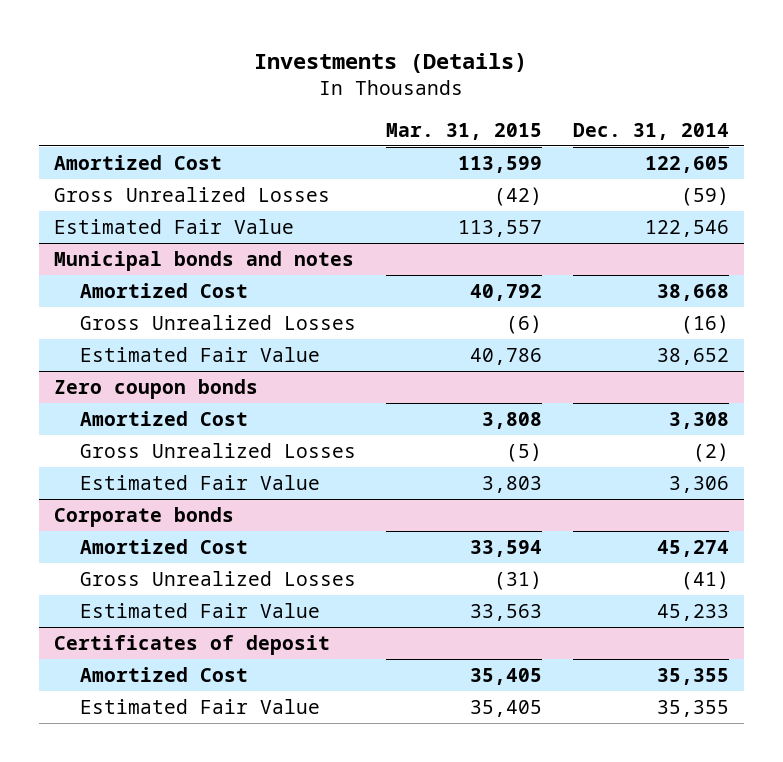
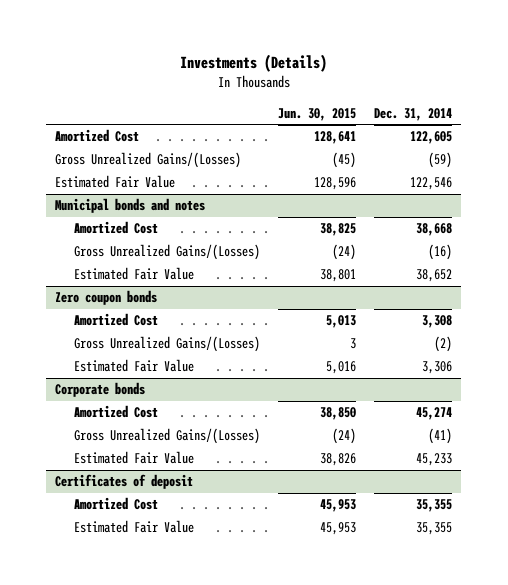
[386,122,543,140] Mar. 31, 2015 -> none
none -> [278,107,357,121] Jun. 30, 2015
[53,186,330,202] Gross Unrealized Losses -> [55,152,242,169] Gross Unrealized Gains/(Losses)
[79,314,356,330] Gross Unrealized Losses -> [74,244,261,261] Gross Unrealized Gains/(Losses)
[79,442,356,458] Gross Unrealized Losses -> [74,336,261,353] Gross Unrealized Gains/(Losses)
[79,570,356,586] Gross Unrealized Losses -> [74,428,261,445] Gross Unrealized Gains/(Losses)

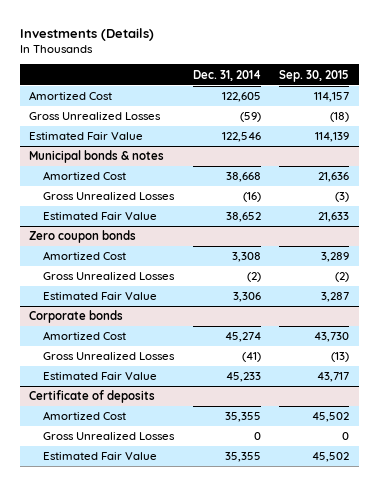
[278,107,357,121] Jun. 30, 2015 -> none
none -> [279,69,350,82] Sep. 30, 2015
[55,152,242,169] Gross Unrealized Gains/(Losses) -> [29,112,162,121] Gross Unrealized Losses
[55,198,206,214] Municipal bonds and notes -> [29,150,165,164] Municipal bonds & notes
[74,244,261,261] Gross Unrealized Gains/(Losses) -> [43,192,176,201] Gross Unrealized Losses
[74,336,261,353] Gross Unrealized Gains/(Losses) -> [43,272,176,281] Gross Unrealized Losses
[74,428,261,445] Gross Unrealized Gains/(Losses) -> [43,352,176,361] Gross Unrealized Losses
[55,474,194,490] Certificates of deposit -> [29,390,156,404] Certificate of deposits
none -> [43,432,176,441] Gross Unrealized Losses

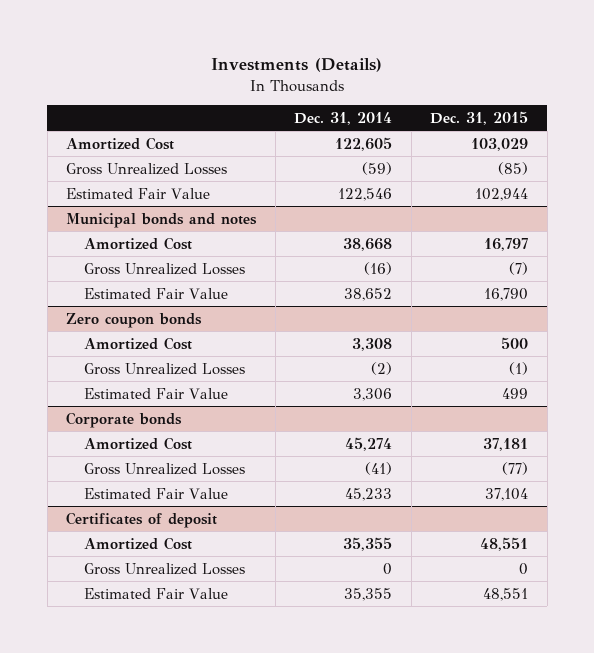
[279,69,350,82] Sep. 30, 2015 -> none
none -> [430,111,529,126] Dec. 31, 2015
[29,150,165,164] Municipal bonds & notes -> [66,212,258,228] Municipal bonds and notes
[29,390,156,404] Certificate of deposits -> [66,511,218,528] Certificates of deposit

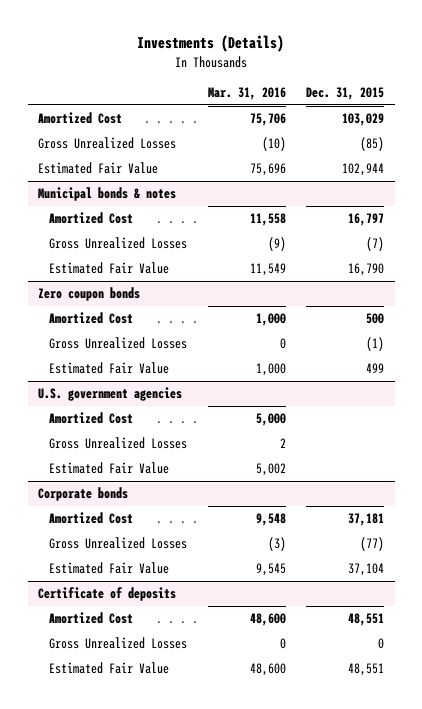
[294,112,393,126] Dec. 31, 2014 -> none
none -> [207,87,286,101] Mar. 31, 2016
[66,212,258,228] Municipal bonds and notes -> [37,187,176,202] Municipal bonds & notes
none -> [37,387,182,402] U.S. government agencies
none -> [49,412,134,425] Amortized Cost
none -> [49,437,188,450] Gross Unrealized Losses
none -> [49,462,170,475] Estimated Fair Value
[66,511,218,528] Certificates of deposit -> [37,587,176,602] Certificate of deposits

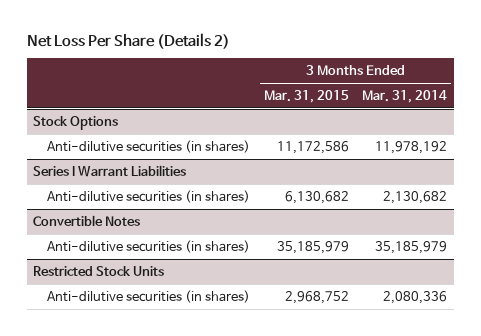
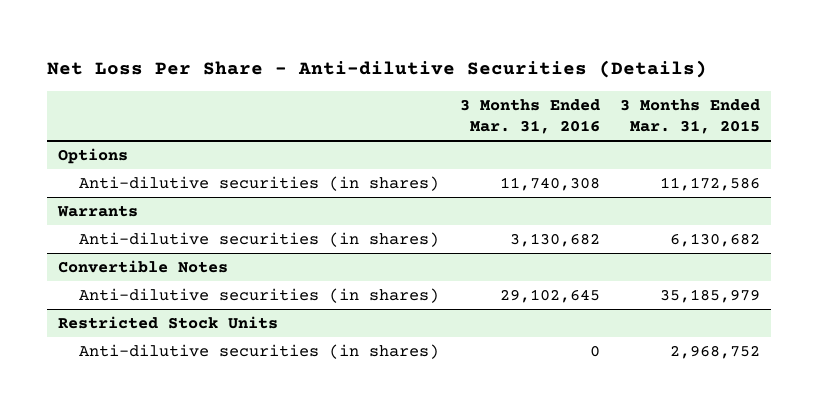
[26,32,230,49] Net Loss Per Share (Details 2) -> [47,59,708,78] Net Loss Per Share - Anti-dilutive Securities (Details)
[362,89,448,103] Mar. 31, 2014 -> none
none -> [459,98,600,135] 3 Months Ended Mar. 31, 2016
[33,115,119,130] Stock Options -> [57,148,128,165] Options
[33,164,187,177] Series I Warrant Liabilities -> [56,205,138,218] Warrants

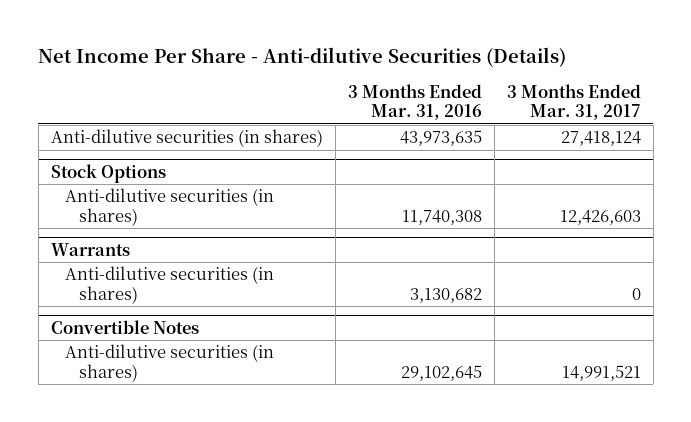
[47,59,708,78] Net Loss Per Share - Anti-dilutive Securities (Details) -> [38,47,567,68] Net Income Per Share - Anti-dilutive Securities (Details)
[620,98,761,135] 3 Months Ended Mar. 31, 2015 -> none
none -> [506,83,641,121] 3 Months Ended Mar. 31, 2017
none -> [50,129,323,148] Anti-dilutive securities (in shares)
[57,148,128,165] Options -> [50,163,166,183] Stock Options
[57,316,278,330] Restricted Stock Units -> none
[79,344,440,360] Anti-dilutive securities (in shares) -> none

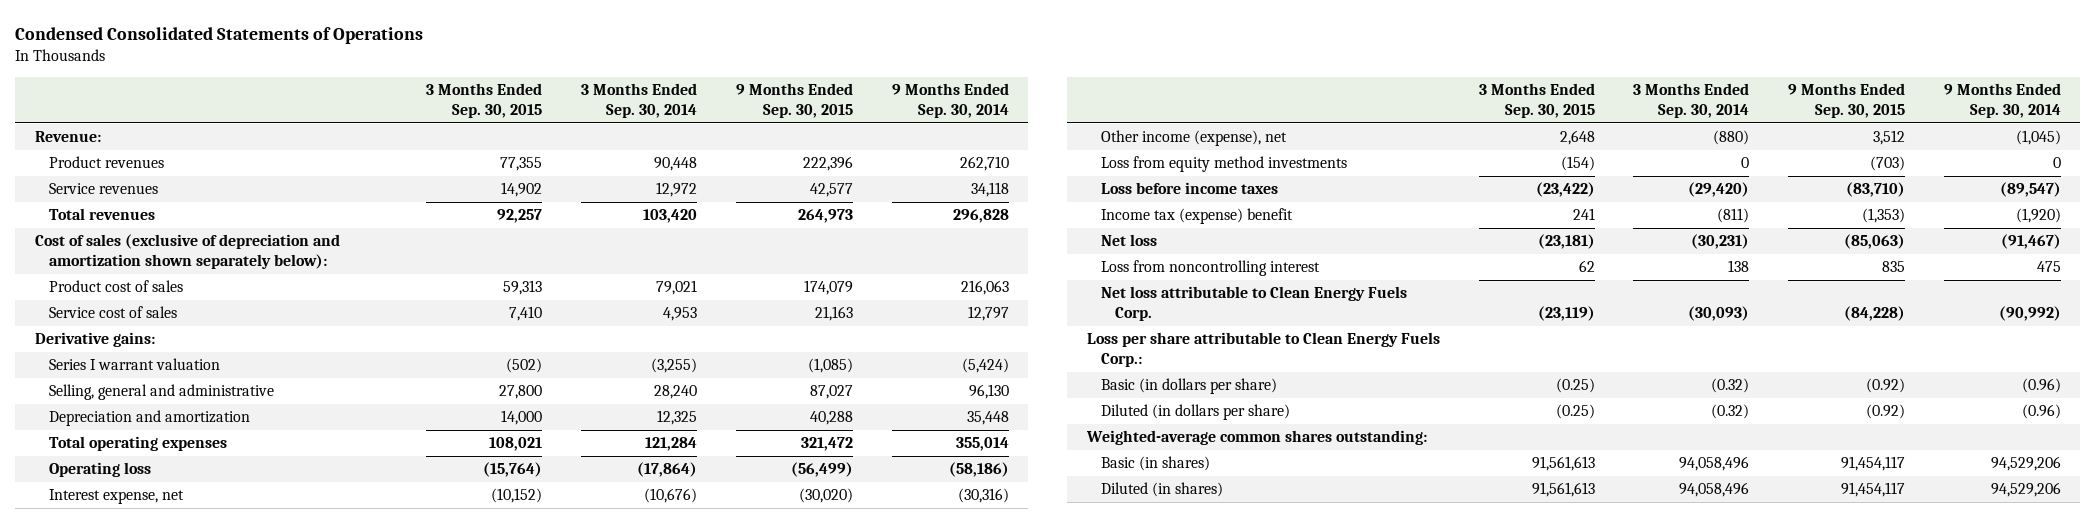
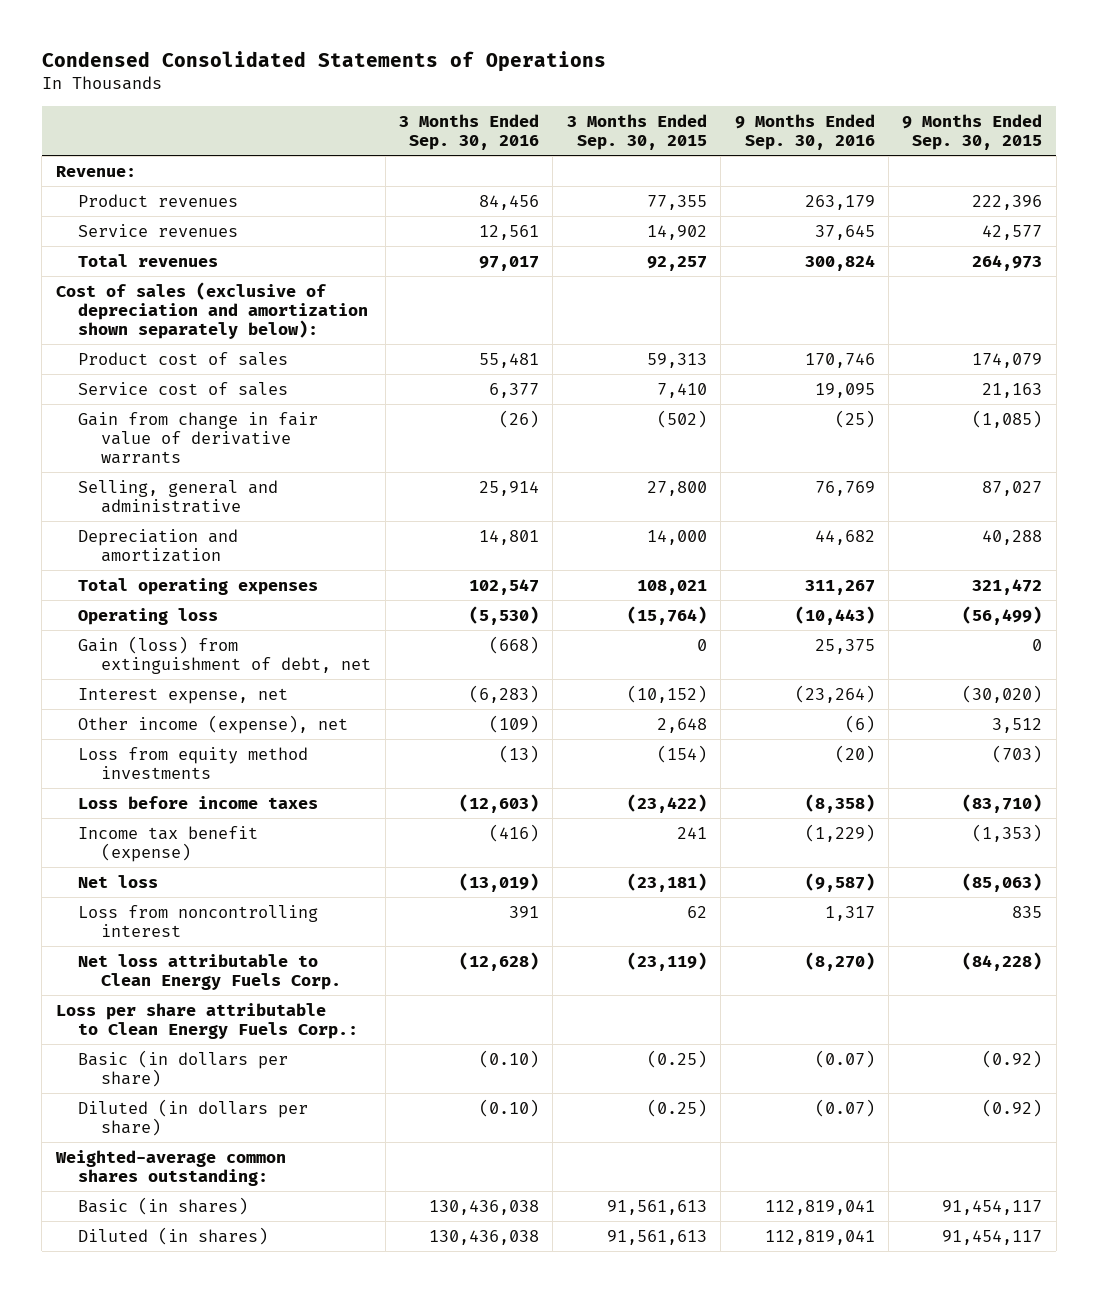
[581,82,698,118] 3 Months Ended Sep. 30, 2014 -> none
[891,82,1009,118] 9 Months Ended Sep. 30, 2014 -> none
none -> [399,113,540,150] 3 Months Ended Sep. 30, 2016
none -> [734,113,875,150] 9 Months Ended Sep. 30, 2016
[34,332,155,348] Derivative gains: -> none
[48,358,220,371] Series I warrant valuation -> [78,411,319,464] Gain from change in fair value of derivative warrants
none -> [78,635,372,674] Gain (loss) from extinguishment of debt, net
[1100,208,1293,225] Income tax (expense) benefit -> [78,825,259,862] Income tax benefit (expense)

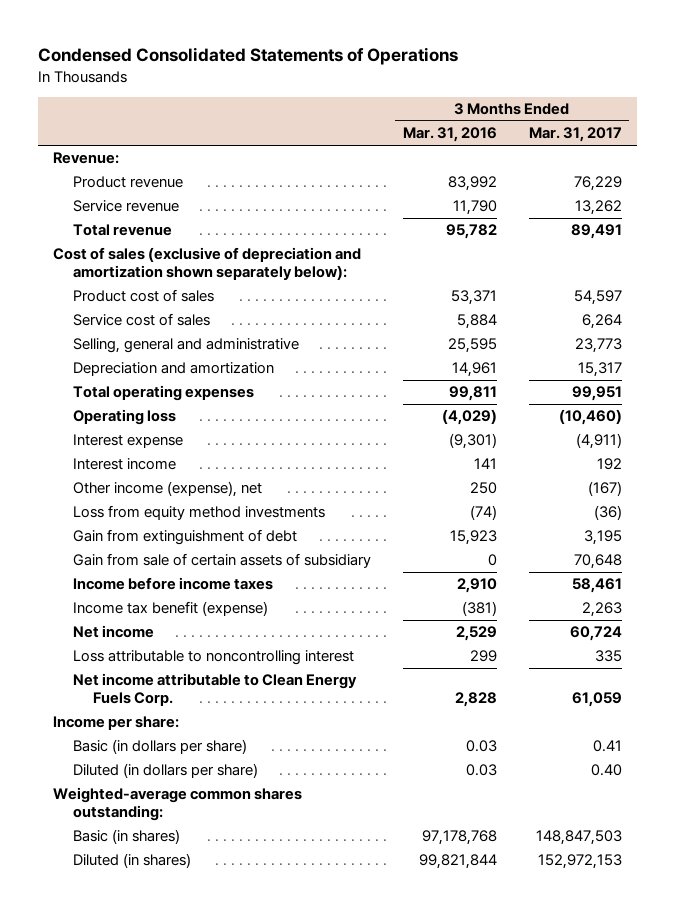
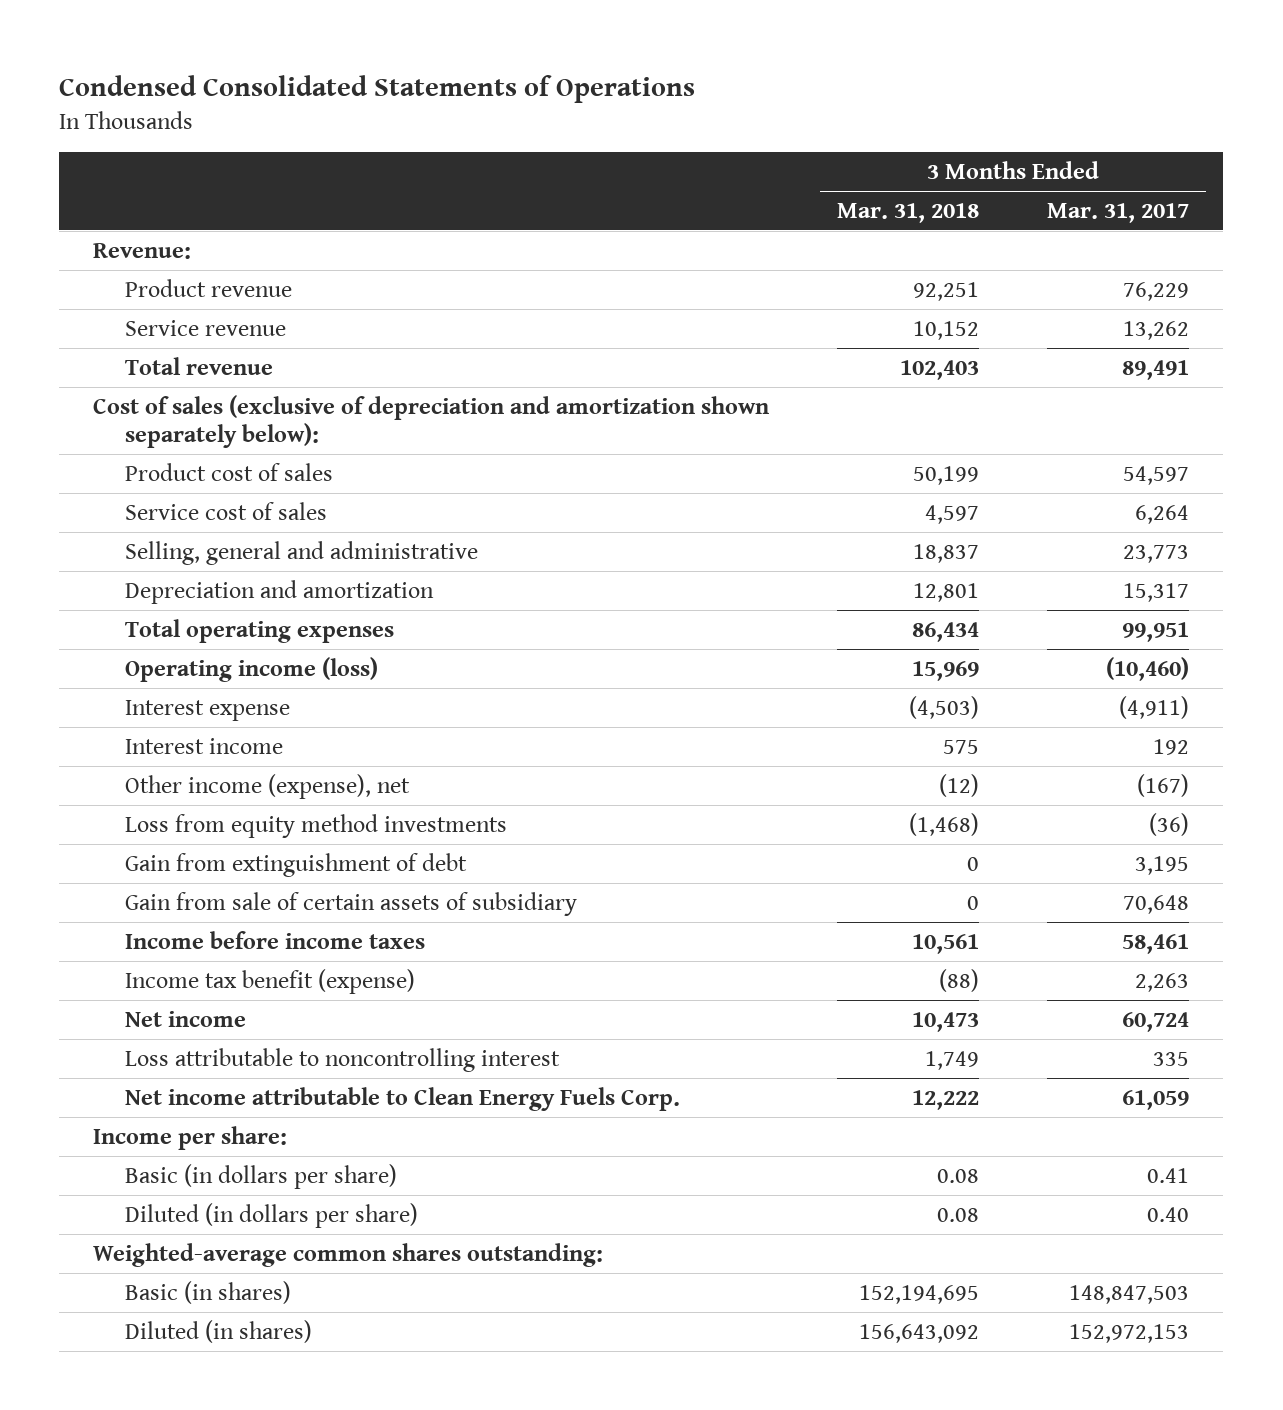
[402,127,497,143] Mar. 31, 2016 -> none
none -> [837,202,980,223] Mar. 31, 2018
[73,409,177,426] Operating loss -> [125,656,379,682] Operating income (loss)

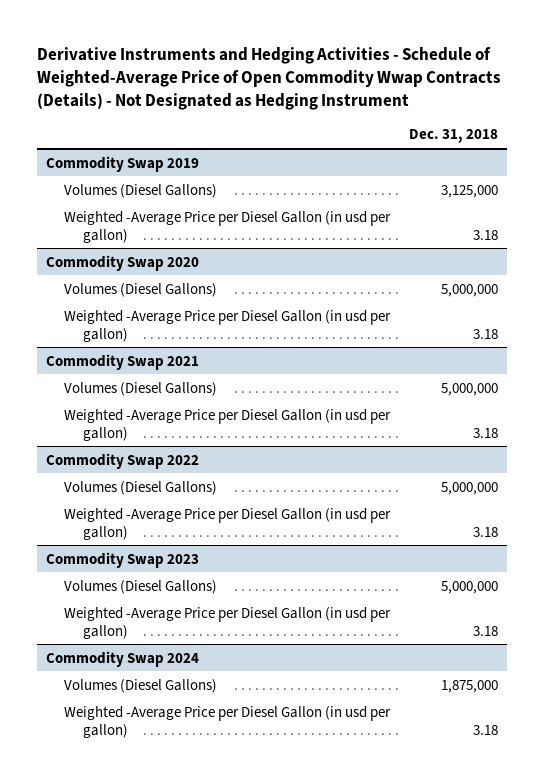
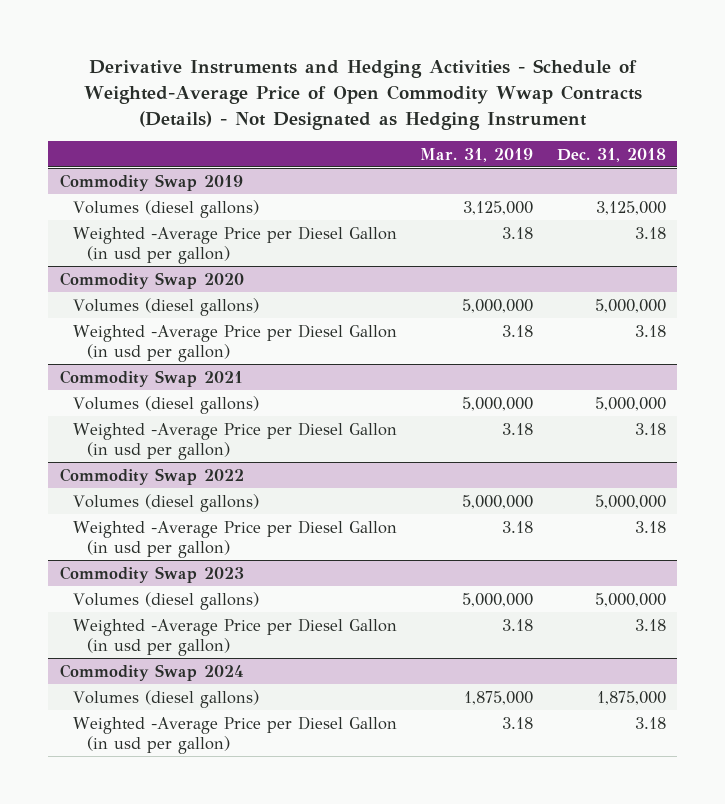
none -> [420,147,534,162] Mar. 31, 2019
[64,183,218,198] Volumes (Diesel Gallons) -> [73,199,260,218] Volumes (diesel gallons)
[64,282,218,297] Volumes (Diesel Gallons) -> [73,297,260,316] Volumes (diesel gallons)
[64,381,218,396] Volumes (Diesel Gallons) -> [73,395,260,414] Volumes (diesel gallons)
[64,480,218,495] Volumes (Diesel Gallons) -> [73,493,260,512] Volumes (diesel gallons)
[64,579,218,594] Volumes (Diesel Gallons) -> [73,591,260,610] Volumes (diesel gallons)
[64,678,218,693] Volumes (Diesel Gallons) -> [73,689,260,708] Volumes (diesel gallons)

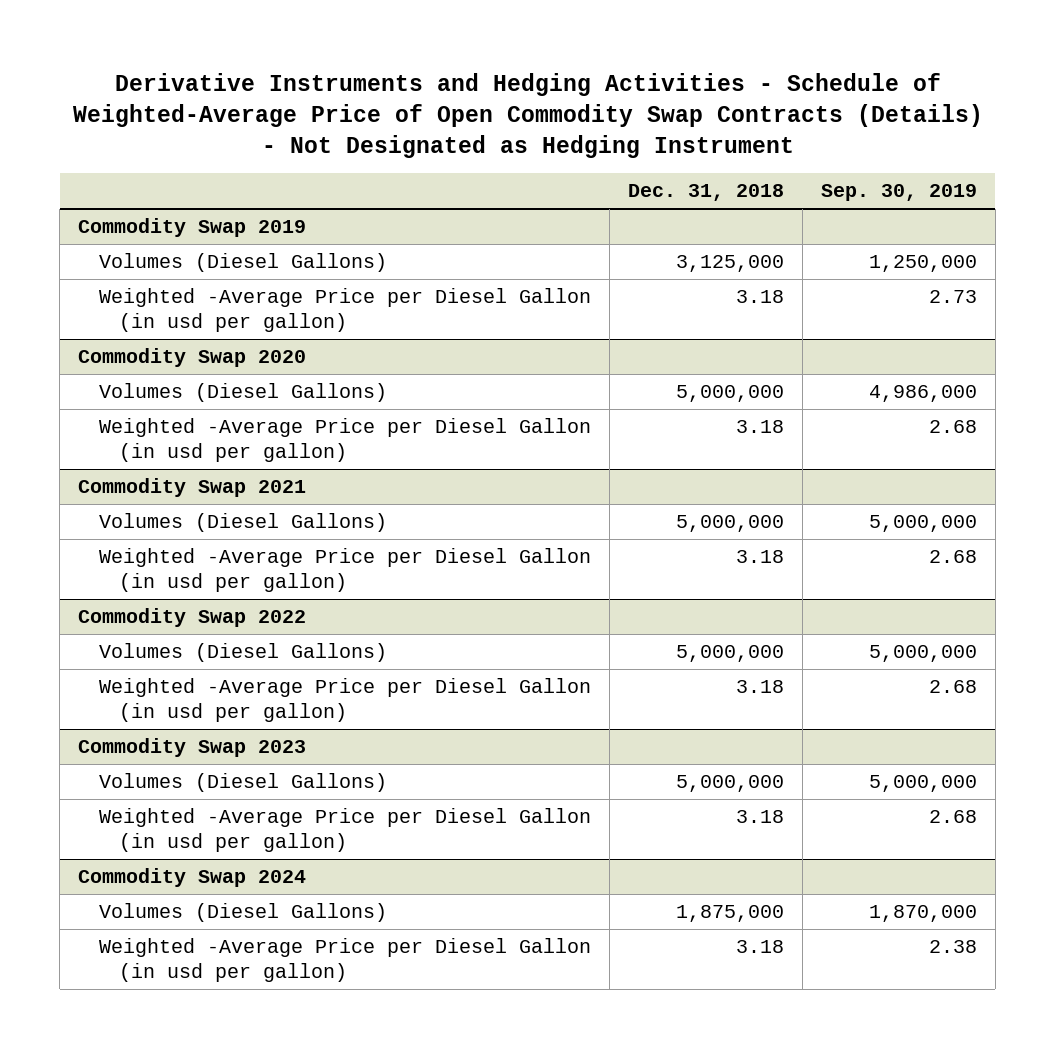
[83,59,642,130] Derivative Instruments and Hedging Activities - Schedule of Weighted-Average Price of Open Commodity Wwap Contracts (Details) - Not Designated as Hedging Instrument -> [72,72,983,159] Derivative Instruments and Hedging Activities - Schedule of Weighted-Average Price of Open Commodity Swap Contracts (Details) - Not Designated as Hedging Instrument
[420,147,534,162] Mar. 31, 2019 -> none
none -> [820,184,977,202] Sep. 30, 2019
[73,199,260,218] Volumes (diesel gallons) -> [98,252,387,272] Volumes (Diesel Gallons)
[73,297,260,316] Volumes (diesel gallons) -> [98,382,387,402] Volumes (Diesel Gallons)
[73,395,260,414] Volumes (diesel gallons) -> [98,512,387,532] Volumes (Diesel Gallons)
[73,493,260,512] Volumes (diesel gallons) -> [98,642,387,662] Volumes (Diesel Gallons)
[73,591,260,610] Volumes (diesel gallons) -> [98,772,387,792] Volumes (Diesel Gallons)
[73,689,260,708] Volumes (diesel gallons) -> [98,902,387,922] Volumes (Diesel Gallons)

